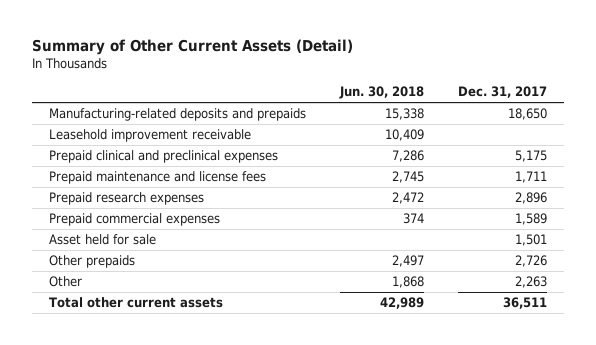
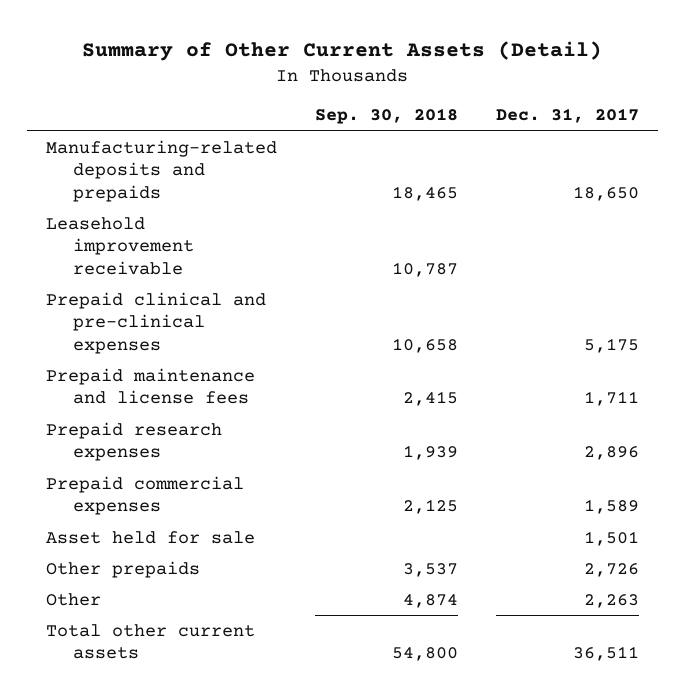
[338,86,424,100] Jun. 30, 2018 -> none
none -> [314,108,458,125] Sep. 30, 2018
[48,150,278,164] Prepaid clinical and preclinical expenses -> [45,292,266,354] Prepaid clinical and pre-clinical expenses

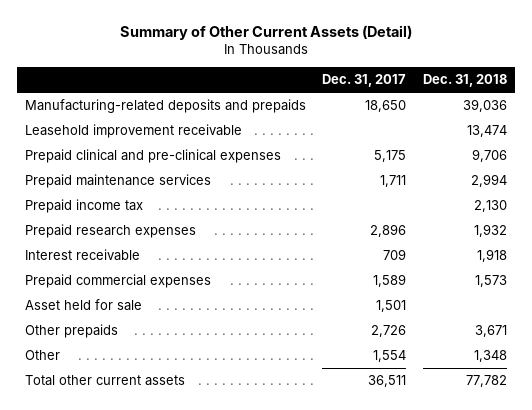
[314,108,458,125] Sep. 30, 2018 -> none
none -> [422,74,507,88] Dec. 31, 2018
[45,368,255,405] Prepaid maintenance and license fees -> [25,174,212,189] Prepaid maintenance services
none -> [25,199,144,214] Prepaid income tax
none -> [25,249,141,262] Interest receivable
[583,594,639,609] 2,263 -> [373,350,407,363] 1,554

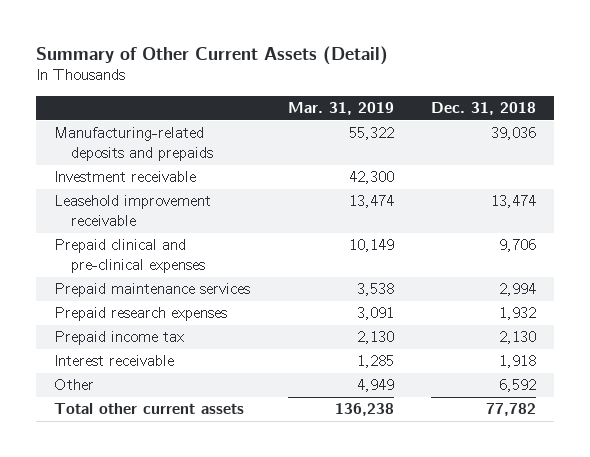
[322,74,407,88] Dec. 31, 2017 -> none
none -> [287,102,394,116] Mar. 31, 2019
none -> [54,171,197,183] Investment receivable
[25,199,144,214] Prepaid income tax -> [54,331,185,346] Prepaid income tax
[25,274,212,289] Prepaid commercial expenses -> none
[25,299,143,312] Asset held for sale -> none
[25,324,119,339] Other prepaids -> none
[473,350,507,363] 1,348 -> [498,379,536,393] 6,592

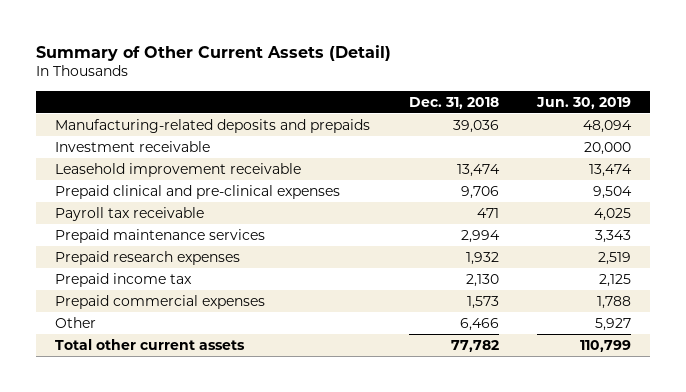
[287,102,394,116] Mar. 31, 2019 -> none
none -> [536,96,632,109] Jun. 30, 2019
none -> [54,206,204,221] Payroll tax receivable
[54,355,175,367] Interest receivable -> none
none -> [54,294,265,309] Prepaid commercial expenses
[498,379,536,393] 6,592 -> [459,317,499,331] 6,466

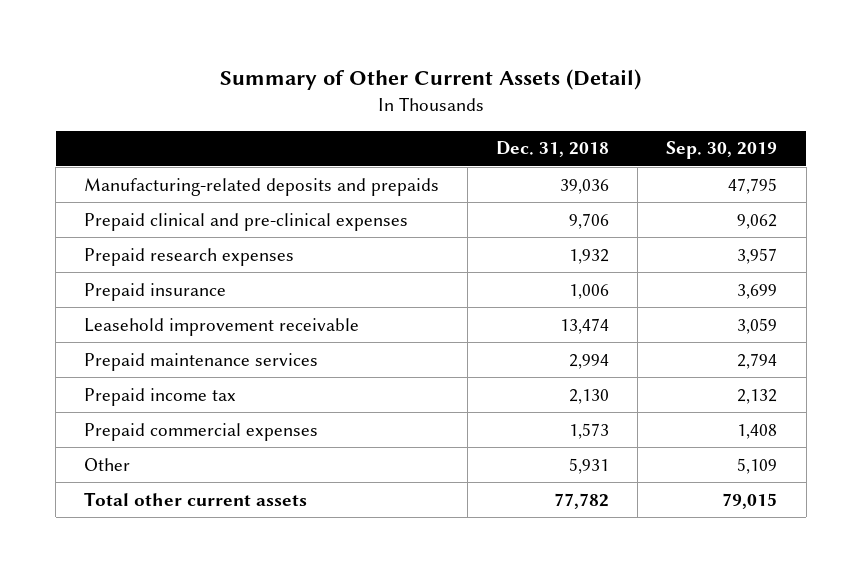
[536,96,632,109] Jun. 30, 2019 -> none
none -> [666,141,778,160] Sep. 30, 2019
[54,140,210,152] Investment receivable -> none
[54,206,204,221] Payroll tax receivable -> none
none -> [84,282,227,301] Prepaid insurance
[54,162,301,177] Leasehold improvement receivable -> [84,317,360,336] Leasehold improvement receivable
[54,228,265,243] Prepaid maintenance services -> [84,352,319,371] Prepaid maintenance services
[459,317,499,331] 6,466 -> [569,457,610,474] 5,931

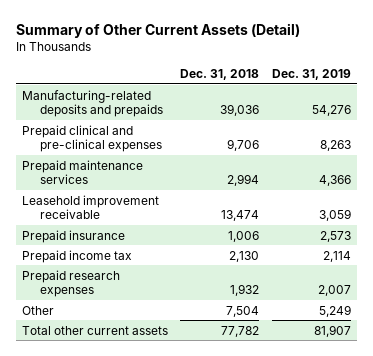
[666,141,778,160] Sep. 30, 2019 -> none
none -> [271,69,351,81] Dec. 31, 2019
[84,317,360,336] Leasehold improvement receivable -> [22,194,160,220] Leasehold improvement receivable
[84,282,227,301] Prepaid insurance -> [22,229,126,243] Prepaid insurance
[84,422,319,441] Prepaid commercial expenses -> none
[84,247,295,266] Prepaid research expenses -> [22,269,121,298] Prepaid research expenses
[569,457,610,474] 5,931 -> [226,305,260,317] 7,504

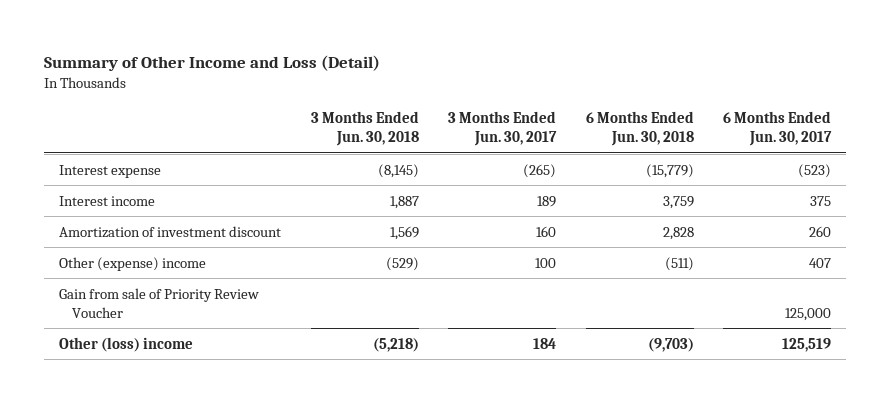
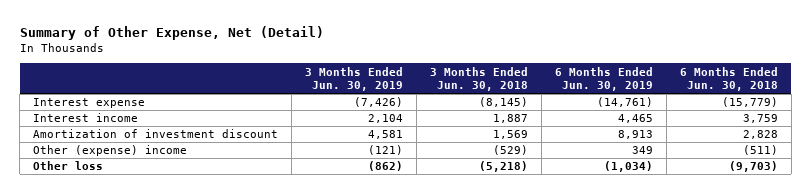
[44,54,381,71] Summary of Other Income and Loss (Detail) -> [19,26,324,41] Summary of Other Expense, Net (Detail)
[448,111,558,147] 3 Months Ended Jun. 30, 2017 -> none
[723,111,833,147] 6 Months Ended Jun. 30, 2017 -> none
none -> [305,66,404,92] 3 Months Ended Jun. 30, 2019
none -> [555,66,654,92] 6 Months Ended Jun. 30, 2019
[59,287,260,318] Gain from sale of Priority Review Voucher -> none
[59,336,194,352] Other (loss) income -> [33,161,104,171] Other loss

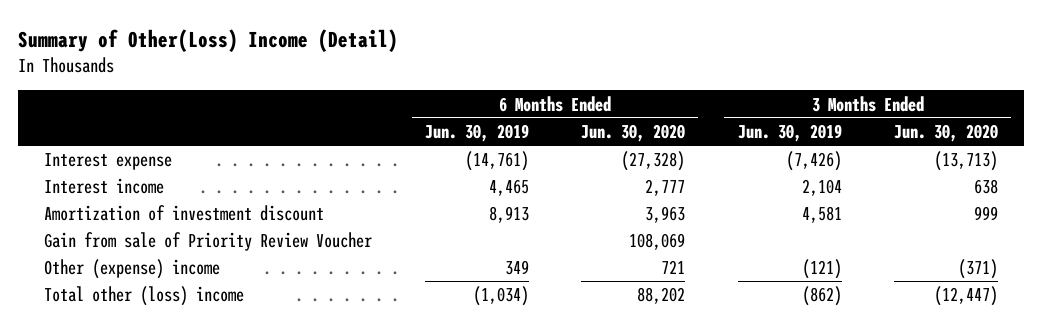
[19,26,324,41] Summary of Other Expense, Net (Detail) -> [18,28,399,52] Summary of Other(Loss) Income (Detail)
[430,66,529,92] 3 Months Ended Jun. 30, 2018 -> none
[679,66,778,92] 6 Months Ended Jun. 30, 2018 -> none
none -> [581,124,686,143] Jun. 30, 2020
none -> [894,124,999,143] Jun. 30, 2020
none -> [44,232,373,252] Gain from sale of Priority Review Voucher
[33,161,104,171] Other loss -> [44,286,245,307] Total other (loss) income

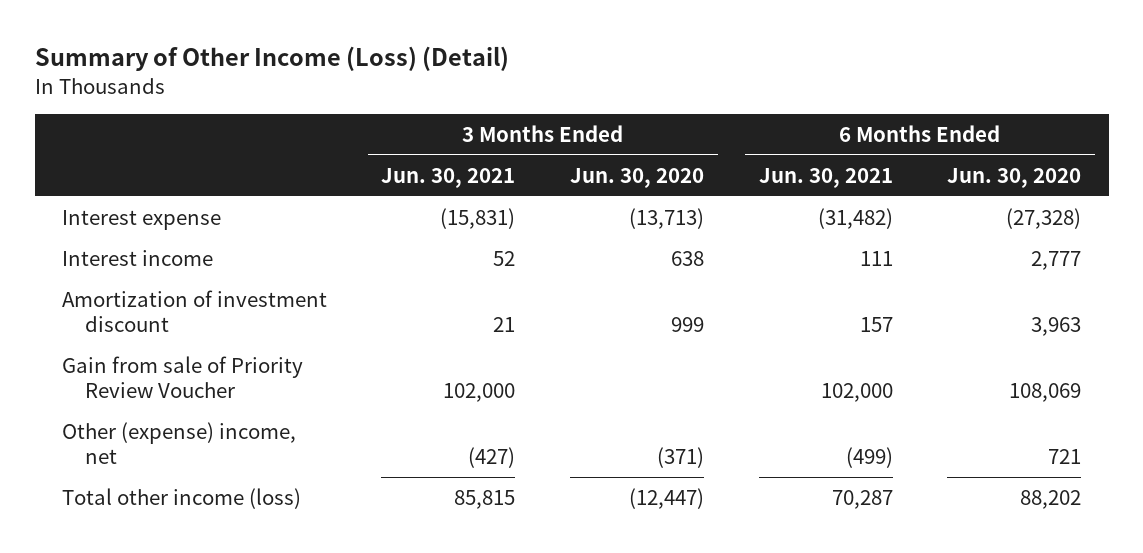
[18,28,399,52] Summary of Other(Loss) Income (Detail) -> [34,46,509,72] Summary of Other Income (Loss) (Detail)
[424,124,529,143] Jun. 30, 2019 -> none
[737,124,842,143] Jun. 30, 2019 -> none
none -> [381,167,516,188] Jun. 30, 2021
none -> [758,167,893,188] Jun. 30, 2021
[44,259,221,280] Other (expense) income -> [61,421,296,465] Other (expense) income, net
[44,286,245,307] Total other (loss) income -> [61,487,301,509] Total other income (loss)

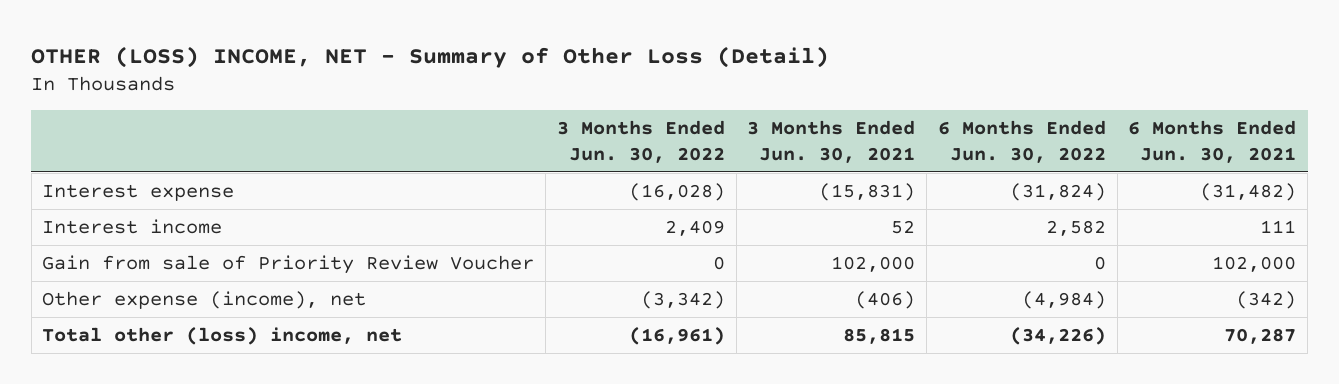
[34,46,509,72] Summary of Other Income (Loss) (Detail) -> [31,45,830,68] OTHER (LOSS) INCOME, NET - Summary of Other Loss (Detail)
[570,167,705,188] Jun. 30, 2020 -> none
[947,167,1082,188] Jun. 30, 2020 -> none
none -> [556,120,725,163] 3 Months Ended Jun. 30, 2022
none -> [937,120,1106,163] 6 Months Ended Jun. 30, 2022
[61,289,327,333] Amortization of investment discount -> none
[61,421,296,465] Other (expense) income, net -> [42,290,367,309] Other expense (income), net
[468,447,516,469] (427) -> [855,290,916,309] (406)
[845,447,893,469] (499) -> [1236,290,1297,309] (342)
[61,487,301,509] Total other income (loss) -> [42,326,403,345] Total other (loss) income, net

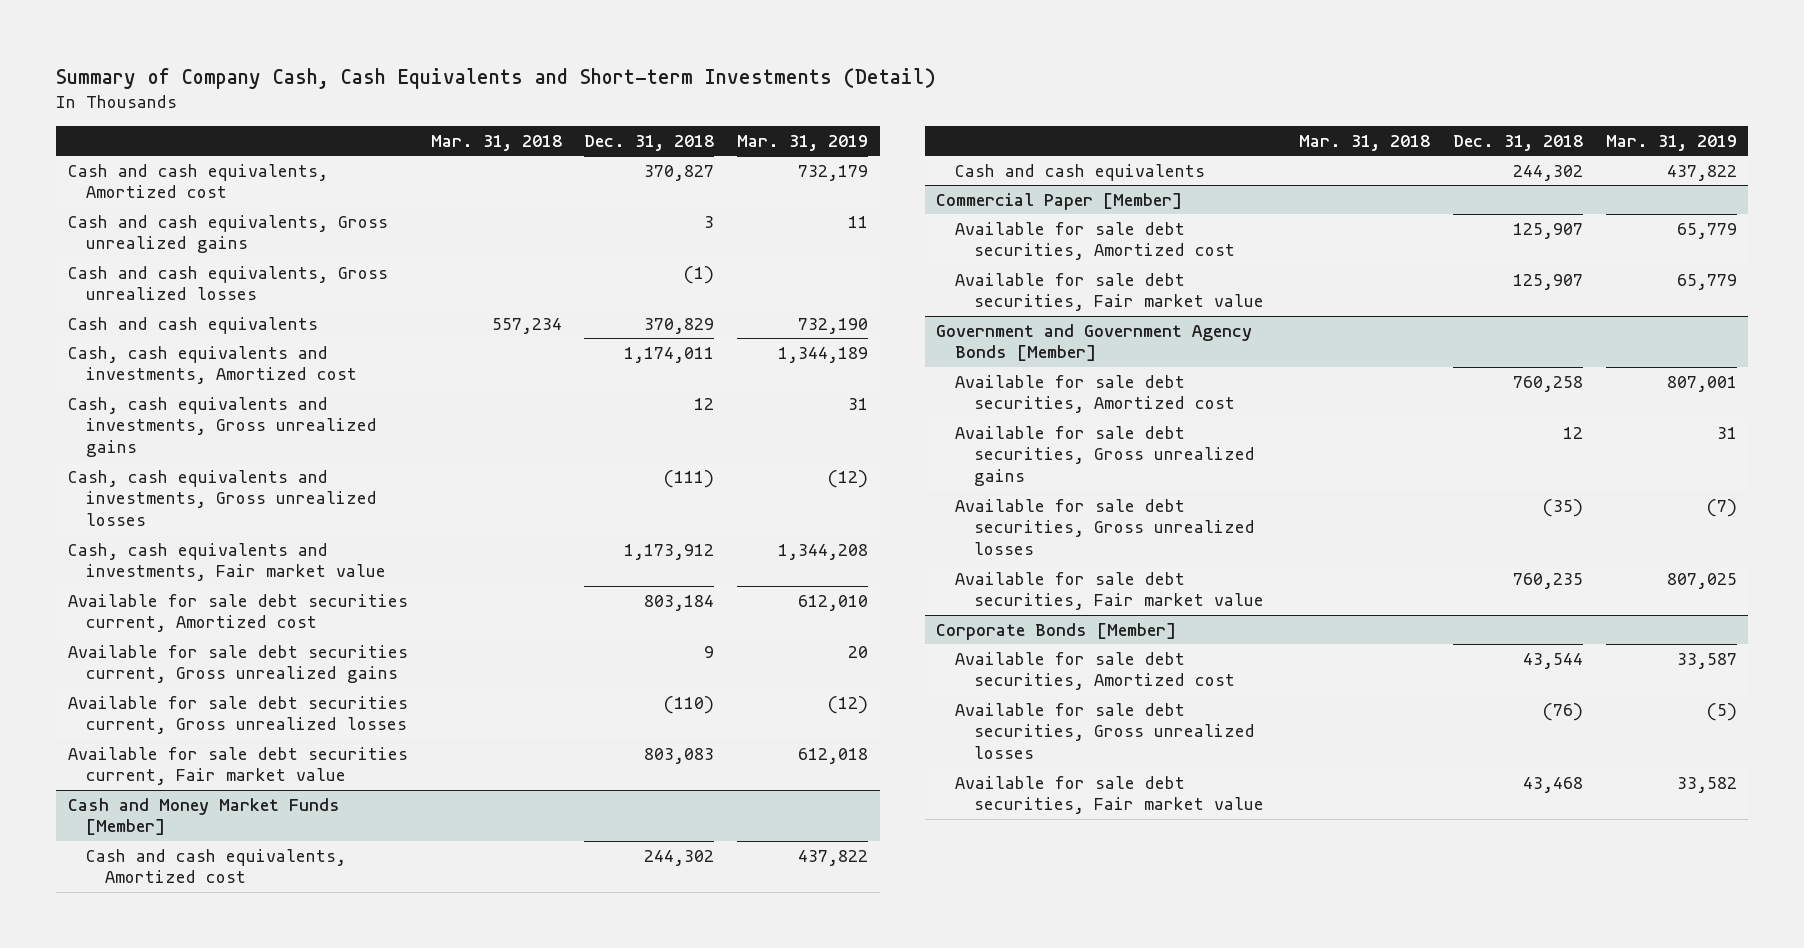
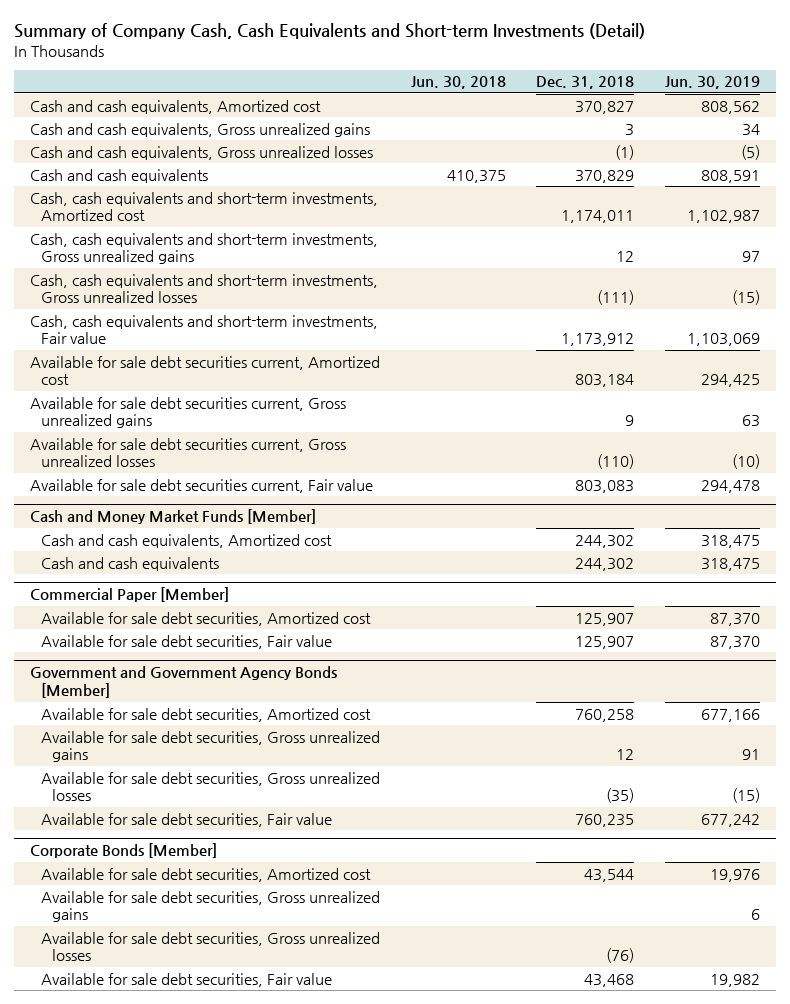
[430,134,562,151] Mar. 31, 2018 -> none
[737,134,869,151] Mar. 31, 2019 -> none
none -> [410,76,506,90] Jun. 30, 2018
none -> [665,76,761,90] Jun. 30, 2019
[67,345,358,385] Cash, cash equivalents and investments, Amortized cost -> [29,191,378,222] Cash, cash equivalents and short-term investments, Amortized cost
[67,396,378,458] Cash, cash equivalents and investments, Gross unrealized gains -> [29,232,378,265] Cash, cash equivalents and short-term investments, Gross unrealized gains
[67,469,378,527] Cash, cash equivalents and investments, Gross unrealized losses -> [29,273,378,304] Cash, cash equivalents and short-term investments, Gross unrealized losses
[67,542,387,582] Cash, cash equivalents and investments, Fair market value -> [29,314,378,345] Cash, cash equivalents and short-term investments, Fair value
[67,746,408,786] Available for sale debt securities current, Fair market value -> [29,478,373,493] Available for sale debt securities current, Fair value
[954,272,1264,312] Available for sale debt securities, Fair market value -> [40,634,332,649] Available for sale debt securities, Fair value
[954,571,1264,611] Available for sale debt securities, Fair market value -> [40,812,332,827] Available for sale debt securities, Fair value
none -> [40,890,380,923] Available for sale debt securities, Gross unrealized gains
[954,775,1264,815] Available for sale debt securities, Fair market value -> [40,972,332,987] Available for sale debt securities, Fair value

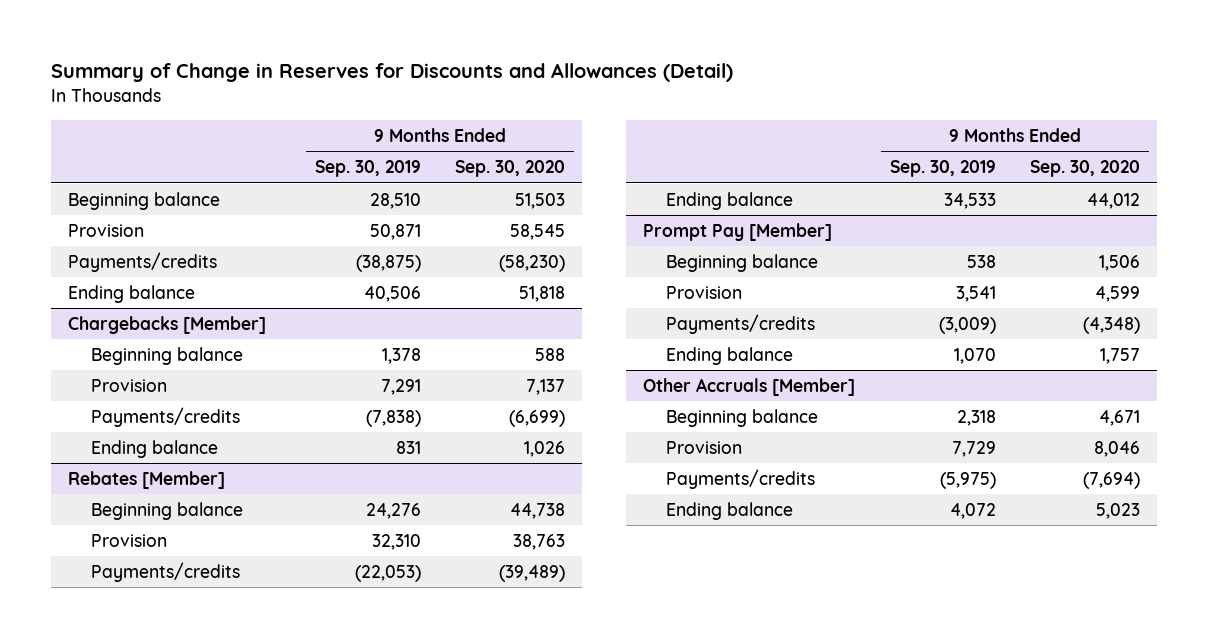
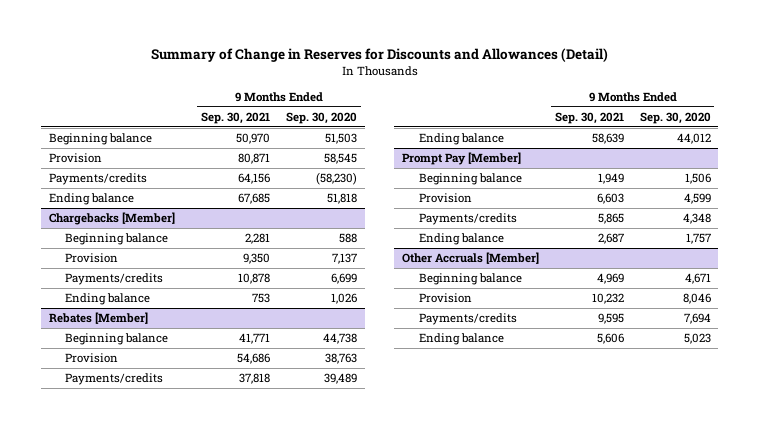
[314,160,421,178] Sep. 30, 2019 -> none
none -> [201,111,271,124] Sep. 30, 2021
[509,409,566,427] (6,699) -> [331,273,358,285] 6,699
[499,564,566,582] (39,489) -> [324,373,358,385] 39,489
[1083,316,1141,334] (4,348) -> [682,213,711,225] 4,348
[1083,471,1141,489] (7,694) -> [683,313,711,325] 7,694

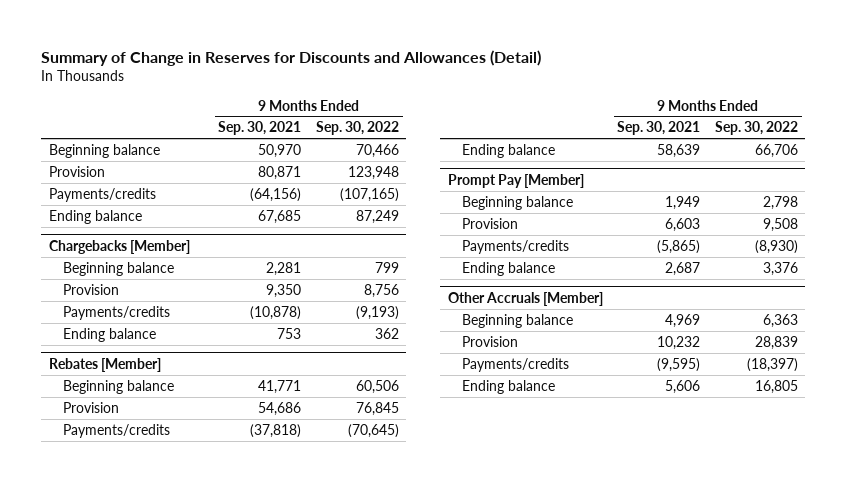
[286,111,358,124] Sep. 30, 2020 -> none
none -> [315,121,399,136] Sep. 30, 2022
[238,173,271,185] 64,156 -> [250,187,302,202] (64,156)
[238,273,271,285] 10,878 -> [250,305,302,320] (10,878)
[239,373,271,385] 37,818 -> [250,423,302,438] (37,818)
[597,213,624,225] 5,865 -> [657,239,701,254] (5,865)
[597,313,624,325] 9,595 -> [657,357,701,372] (9,595)

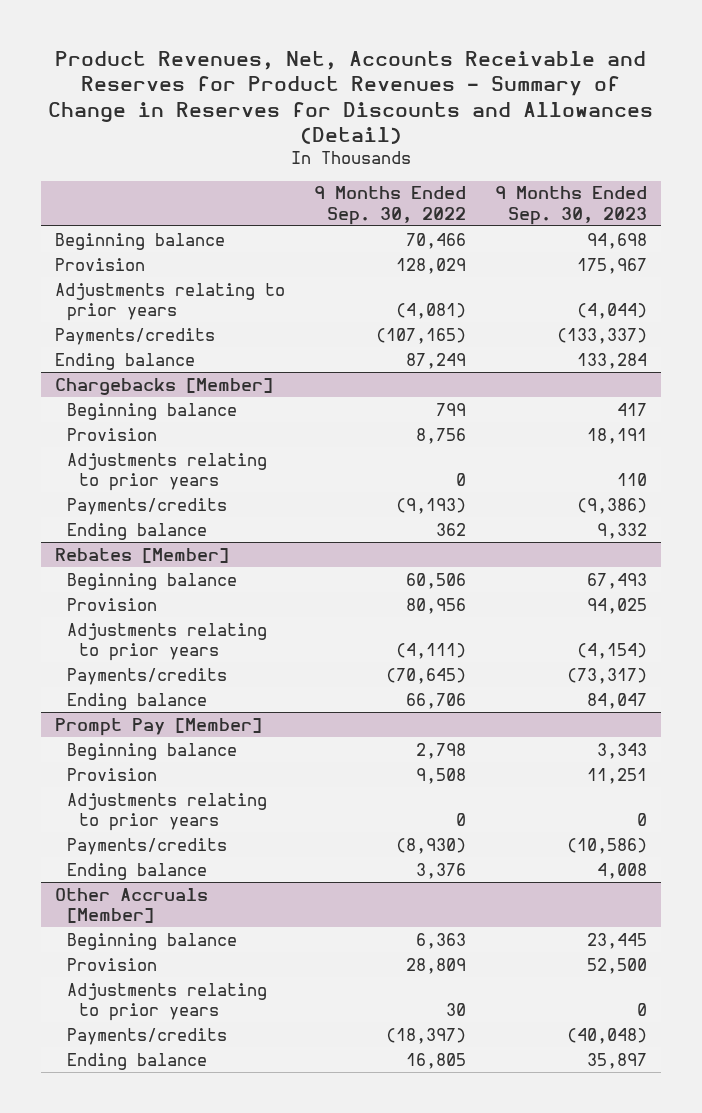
[41,49,542,66] Summary of Change in Reserves for Discounts and Allowances (Detail) -> [47,50,653,145] Product Revenues, Net, Accounts Receivable and Reserves for Product Revenues - Summary of Change in Reserves for Discounts and Allowances (Detail)
[218,121,302,136] Sep. 30, 2021 -> none
none -> [494,186,647,225] 9 Months Ended Sep. 30, 2023
[347,165,399,180] 123,948 -> [395,257,466,274] 128,029
none -> [54,282,285,322] Adjustments relating to prior years
none -> [67,452,268,492] Adjustments relating to prior years
[355,401,399,416] 76,845 -> [405,597,466,614] 80,956
none -> [67,622,268,662] Adjustments relating to prior years
none -> [67,792,268,832] Adjustments relating to prior years
[754,335,798,350] 28,839 -> [405,957,466,974] 28,809
none -> [67,982,268,1022] Adjustments relating to prior years

